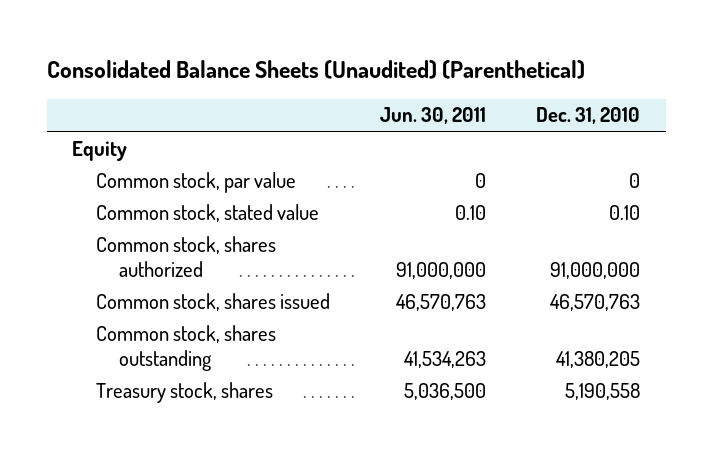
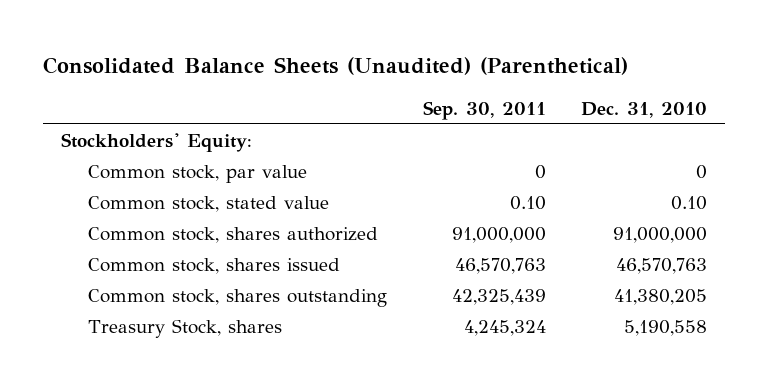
[379,107,486,125] Jun. 30, 2011 -> none
none -> [422,100,546,120] Sep. 30, 2011
[72,140,128,161] Equity -> [60,133,252,153] Stockholders' Equity:
[95,381,273,403] Treasury stock, shares -> [88,319,283,339] Treasury Stock, shares

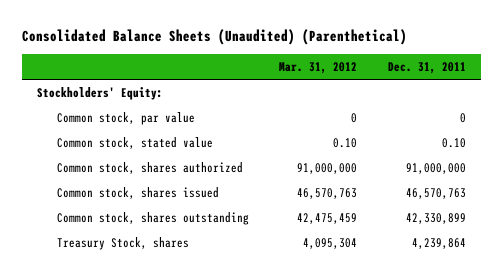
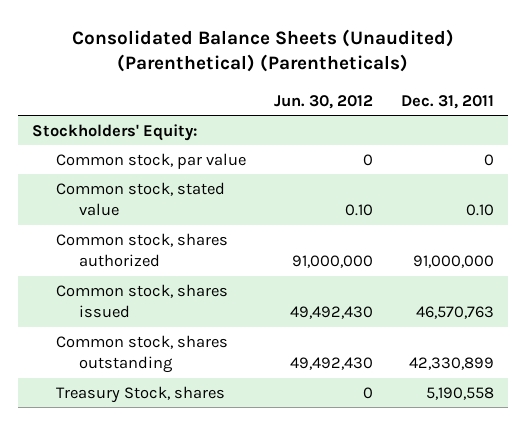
[21,29,407,46] Consolidated Balance Sheets (Unaudited) (Parenthetical) -> [72,28,455,73] Consolidated Balance Sheets (Unaudited) (Parenthetical) (Parentheticals)
[279,62,358,75] Mar. 31, 2012 -> none
none -> [273,94,373,109] Jun. 30, 2012
[411,238,466,250] 4,239,864 -> [425,386,494,400] 5,190,558

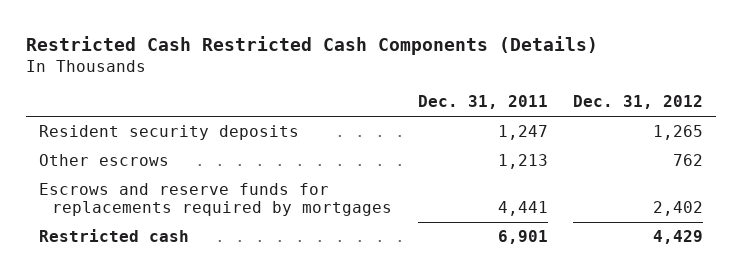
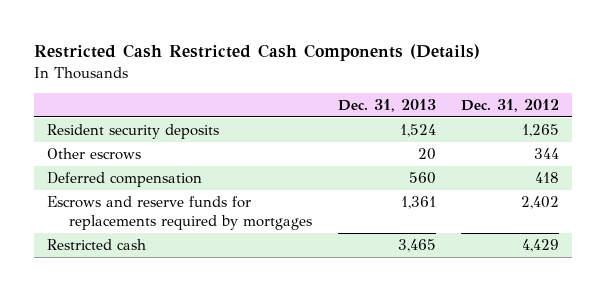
[417,95,548,110] Dec. 31, 2011 -> none
none -> [337,98,436,112] Dec. 31, 2013
[673,154,704,167] 762 -> [534,148,560,160] 344
none -> [46,172,202,188] Deferred compensation

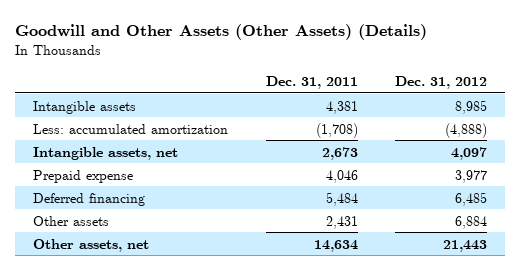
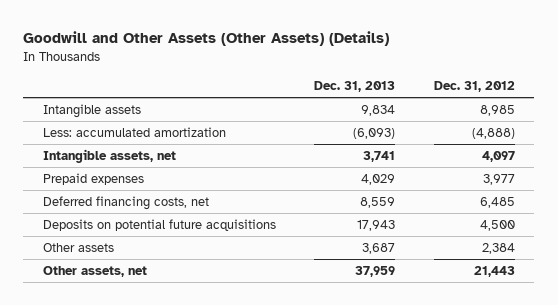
[265,75,358,89] Dec. 31, 2011 -> none
none -> [314,80,396,92] Dec. 31, 2013
[33,169,134,183] Prepaid expense -> [42,172,144,185] Prepaid expenses
[33,192,146,206] Deferred financing -> [42,195,209,210] Deferred financing costs, net
none -> [42,218,276,231] Deposits on potential future acquisitions
[454,215,487,229] 6,884 -> [482,242,516,254] 2,384

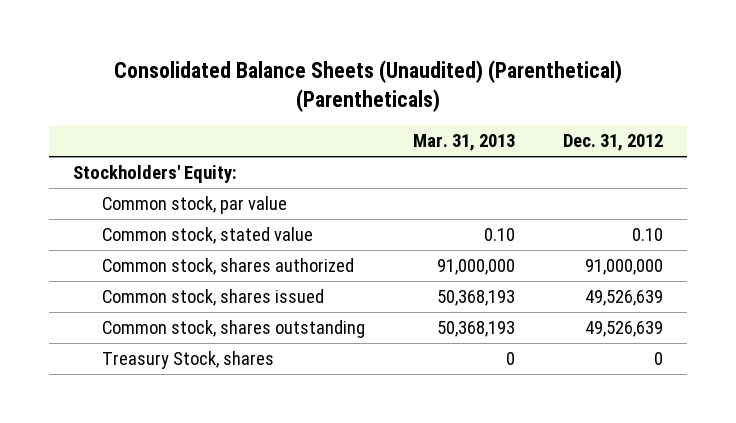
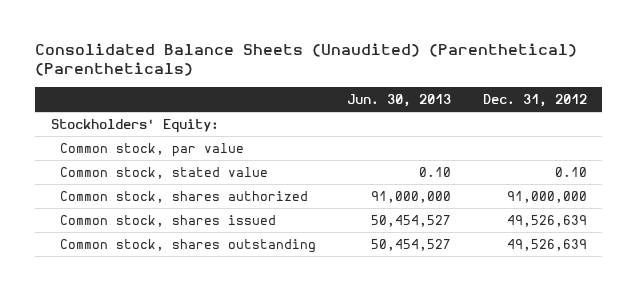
[413,134,516,152] Mar. 31, 2013 -> none
none -> [347,93,452,107] Jun. 30, 2013
[102,350,275,369] Treasury Stock, shares -> none

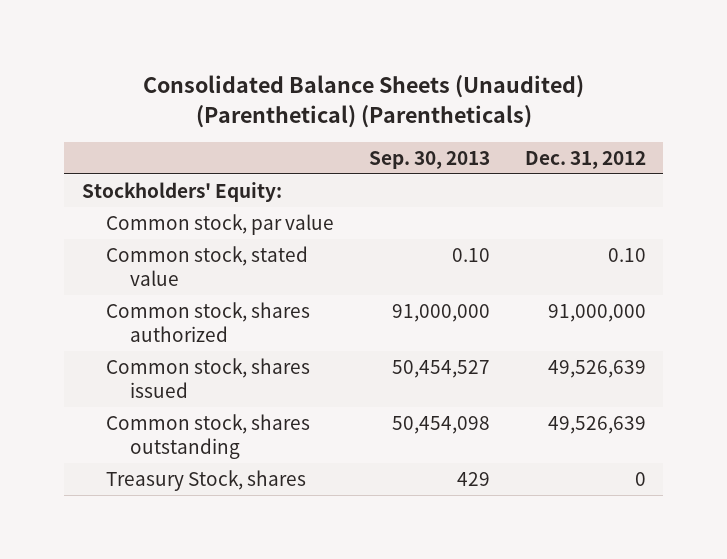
[347,93,452,107] Jun. 30, 2013 -> none
none -> [368,150,490,169] Sep. 30, 2013
none -> [105,469,306,491] Treasury Stock, shares

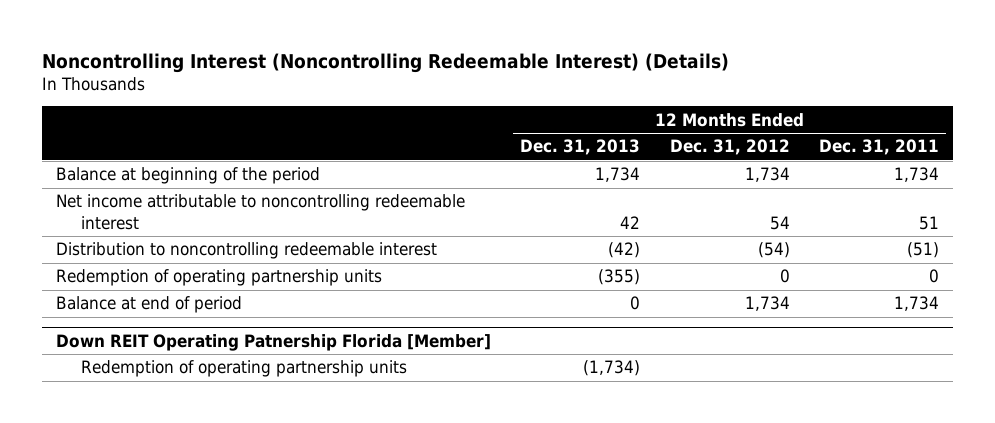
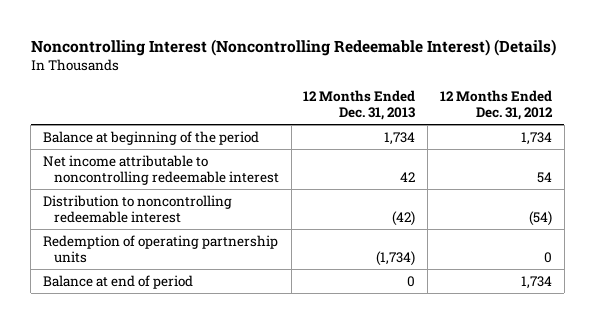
[818,139,939,156] Dec. 31, 2011 -> none
[598,269,641,286] (355) -> [376,251,416,267] (1,734)
[56,334,492,352] Down REIT Operating Patnership Florida [Member] -> none
[81,360,408,378] Redemption of operating partnership units -> none

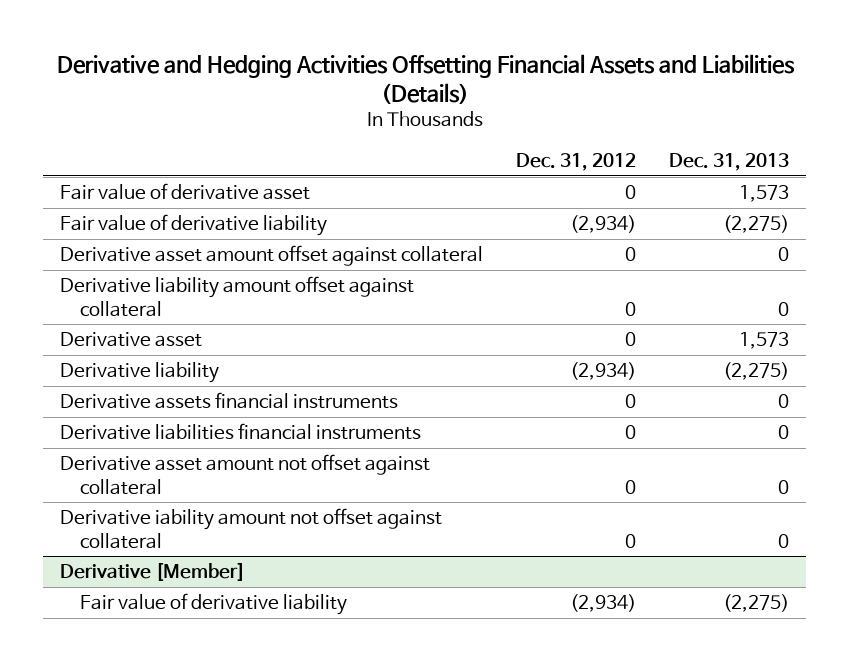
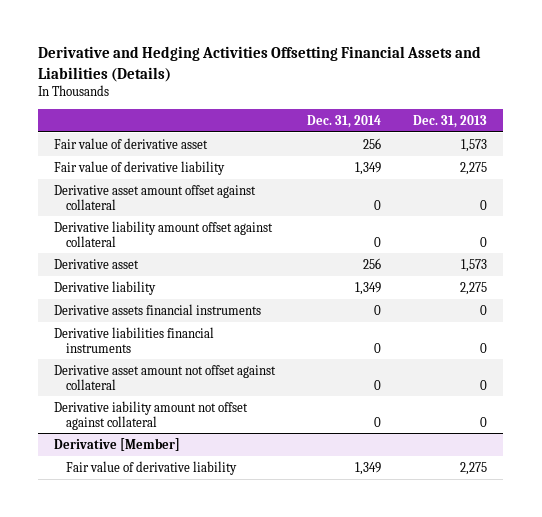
[516,153,637,172] Dec. 31, 2012 -> none
none -> [307,114,382,128] Dec. 31, 2014
[723,215,790,234] (2,275) -> [460,161,488,175] 2,275
[723,362,790,381] (2,275) -> [460,281,488,295] 2,275
[723,594,790,613] (2,275) -> [460,461,488,475] 2,275

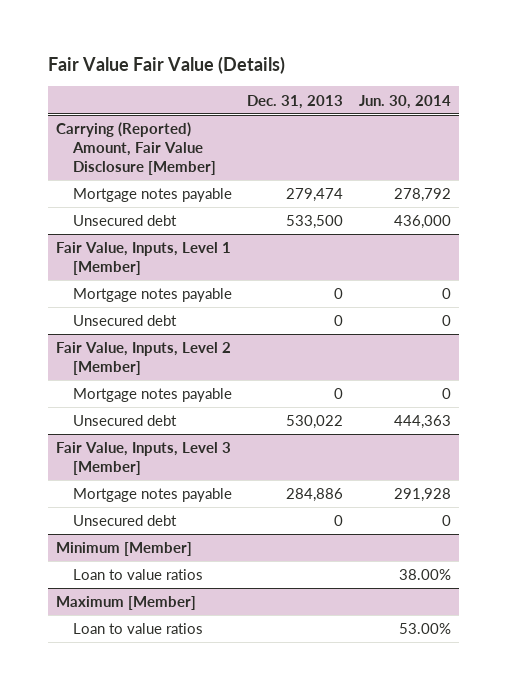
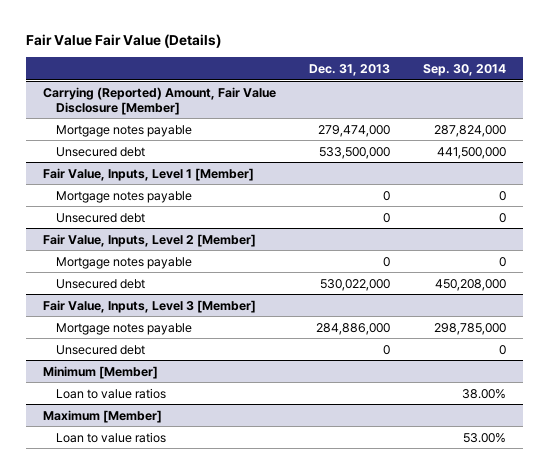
[359,94,452,109] Jun. 30, 2014 -> none
none -> [422,63,506,76] Sep. 30, 2014
[286,188,344,203] 279,474 -> [317,124,390,137] 279,474,000
[286,215,344,230] 533,500 -> [318,146,390,159] 533,500,000
[286,415,344,430] 530,022 -> [319,278,390,291] 530,022,000
[286,488,344,503] 284,886 -> [315,322,390,335] 284,886,000

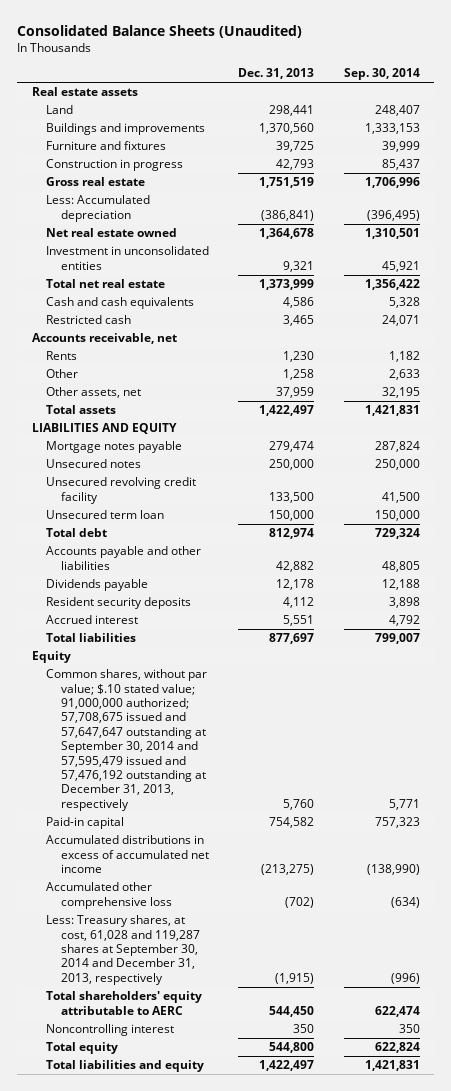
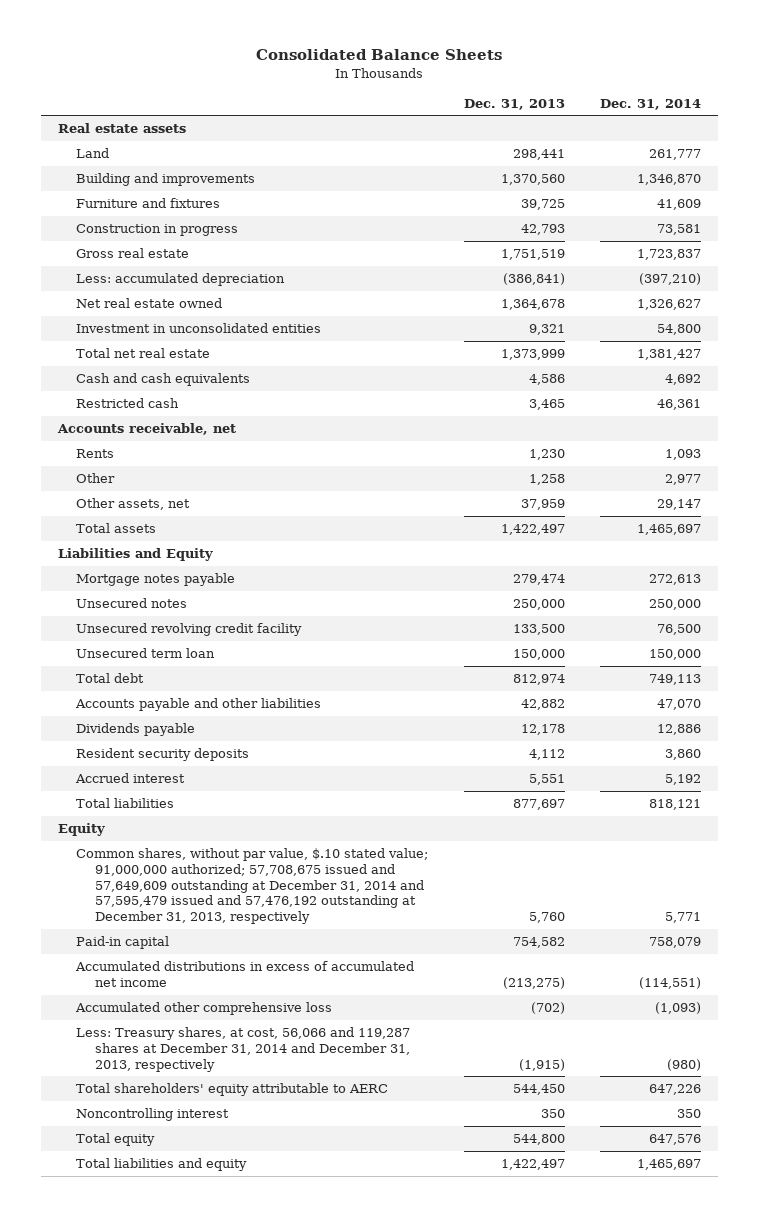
[17,24,303,38] Consolidated Balance Sheets (Unaudited) -> [256,49,503,61] Consolidated Balance Sheets
[343,68,420,81] Sep. 30, 2014 -> none
none -> [599,98,701,110] Dec. 31, 2014
[46,123,206,136] Buildings and improvements -> [76,173,256,187] Building and improvements
[46,195,151,222] Less: Accumulated depreciation -> [76,273,286,287] Less: accumulated depreciation
[31,423,177,435] LIABILITIES AND EQUITY -> [58,548,214,562] Liabilities and Equity
[46,669,208,811] Common shares, without par value; $.10 stated value; 91,000,000 authorized; 57,708,675 issued and 57,647,647 outstanding at September 30, 2014 and 57,595,479 issued and 57,476,192 outstanding at December 31, 2013, respectively -> [76,848,429,925] Common shares, without par value, $.10 stated value; 91,000,000 authorized; 57,708,675 issued and 57,649,609 outstanding at December 31, 2014 and 57,595,479 issued and 57,476,192 outstanding at December 31, 2013, respectively
[46,915,201,985] Less: Treasury shares, at cost, 61,028 and 119,287 shares at September 30, 2014 and December 31, 2013, respectively -> [76,1027,411,1072] Less: Treasury shares, at cost, 56,066 and 119,287 shares at December 31, 2014 and December 31, 2013, respectively

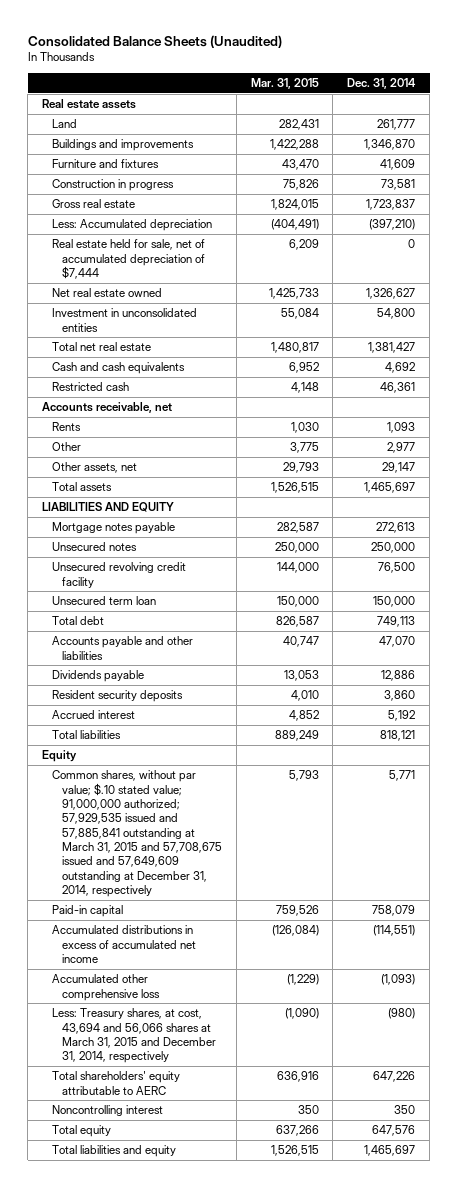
[256,49,503,61] Consolidated Balance Sheets -> [27,34,282,48] Consolidated Balance Sheets (Unaudited)
[463,98,565,110] Dec. 31, 2013 -> none
none -> [250,78,319,90] Mar. 31, 2015
[76,173,256,187] Building and improvements -> [51,139,194,152] Buildings and improvements
[76,273,286,287] Less: accumulated depreciation -> [51,219,212,232] Less: Accumulated depreciation
none -> [51,239,205,279] Real estate held for sale, net of accumulated depreciation of $7,444
[58,548,214,562] Liabilities and Equity -> [42,502,175,513] LIABILITIES AND EQUITY
[76,848,429,925] Common shares, without par value, $.10 stated value; 91,000,000 authorized; 57,708,675 issued and 57,649,609 outstanding at December 31, 2014 and 57,595,479 issued and 57,476,192 outstanding at December 31, 2013, respectively -> [51,770,222,898] Common shares, without par value; $.10 stated value; 91,000,000 authorized; 57,929,535 issued and 57,885,841 outstanding at March 31, 2015 and 57,708,675 issued and 57,649,609 outstanding at December 31, 2014, respectively
[76,1027,411,1072] Less: Treasury shares, at cost, 56,066 and 119,287 shares at December 31, 2014 and December 31, 2013, respectively -> [51,1008,216,1064] Less: Treasury shares, at cost, 43,694 and 56,066 shares at March 31, 2015 and December 31, 2014, respectively

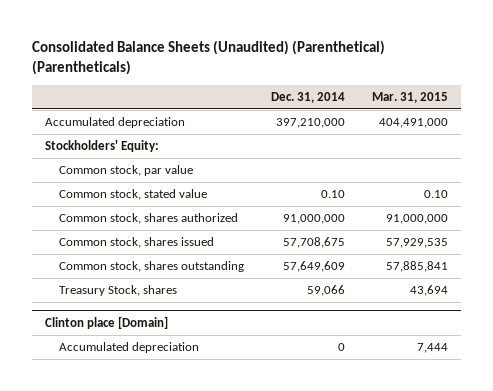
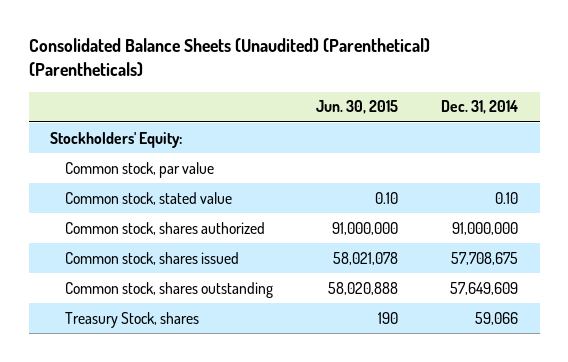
[371,91,448,103] Mar. 31, 2015 -> none
none -> [316,100,399,115] Jun. 30, 2015
[45,117,186,129] Accumulated depreciation -> none
[45,315,169,329] Clinton place [Domain] -> none
[58,342,199,354] Accumulated depreciation -> none

